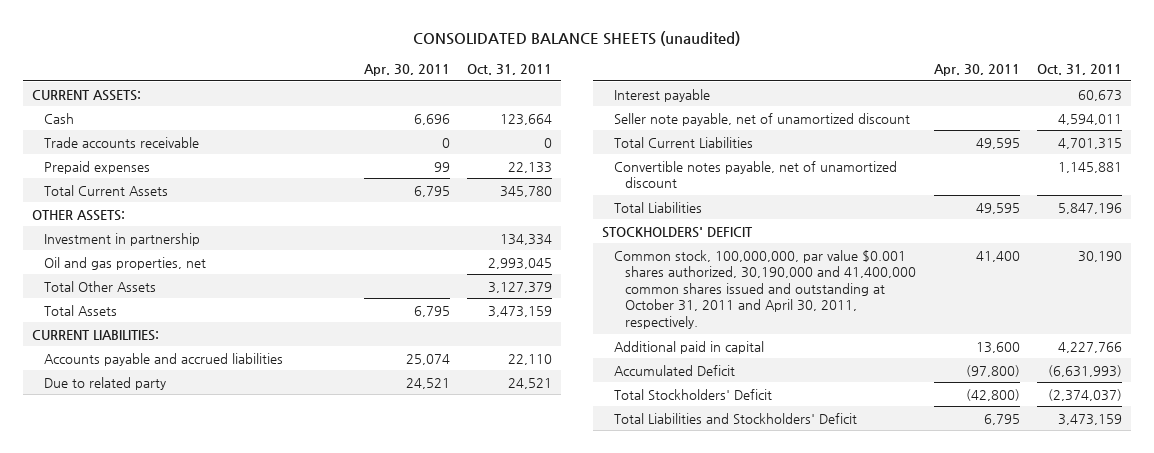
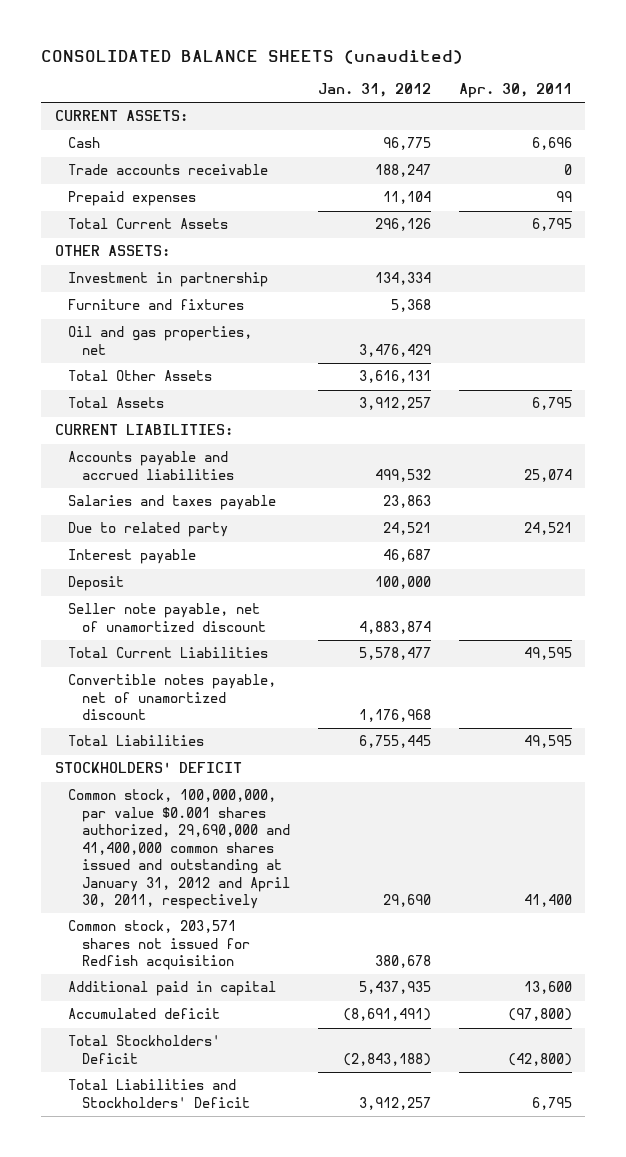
[467,64,553,76] Oct. 31, 2011 -> none
none -> [317,82,431,97] Jan. 31, 2012
none -> [68,299,245,311] Furniture and fixtures
none -> [68,495,277,511] Salaries and taxes payable
none -> [68,576,125,592] Deposit
[613,249,917,329] Common stock, 100,000,000, par value $0.001 shares authorized, 30,190,000 and 41,400,000 common shares issued and outstanding at October 31, 2011 and April 30, 2011, respectively. -> [68,789,291,910] Common stock, 100,000,000, par value $0.001 shares authorized, 29,690,000 and 41,400,000 common shares issued and outstanding at January 31, 2012 and April 30, 2011, respectively
none -> [68,920,251,971] Common stock, 203,571 shares not issued for Redfish acquisition
[613,364,735,376] Accumulated Deficit -> [68,1008,221,1020] Accumulated deficit

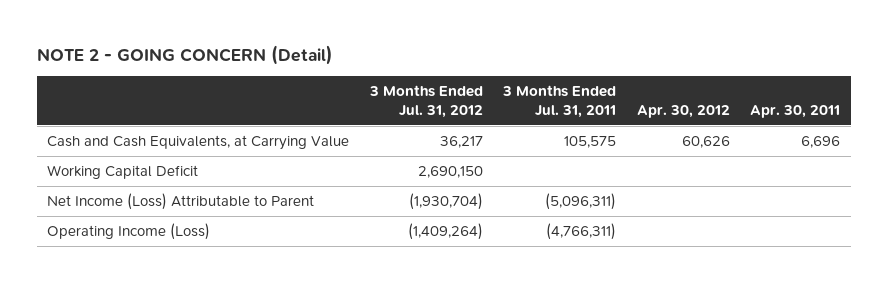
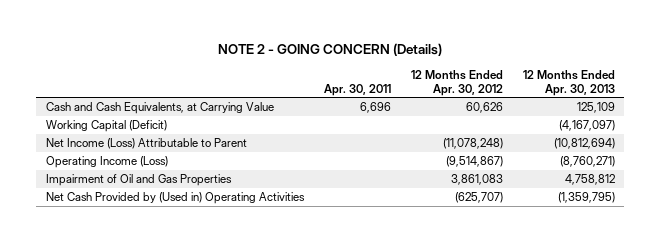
[37,44,334,65] NOTE 2 - GOING CONCERN (Detail) -> [218,43,443,57] NOTE 2 - GOING CONCERN (Details)
[368,84,483,118] 3 Months Ended Jul. 31, 2012 -> none
[502,84,617,118] 3 Months Ended Jul. 31, 2011 -> none
[636,104,730,118] Apr. 30, 2012 -> none
none -> [410,70,503,96] 12 Months Ended Apr. 30, 2012
none -> [522,70,615,96] 12 Months Ended Apr. 30, 2013
[47,165,199,180] Working Capital Deficit -> [46,120,168,133] Working Capital (Deficit)
none -> [46,174,233,187] Impairment of Oil and Gas Properties
none -> [46,192,306,205] Net Cash Provided by (Used in) Operating Activities

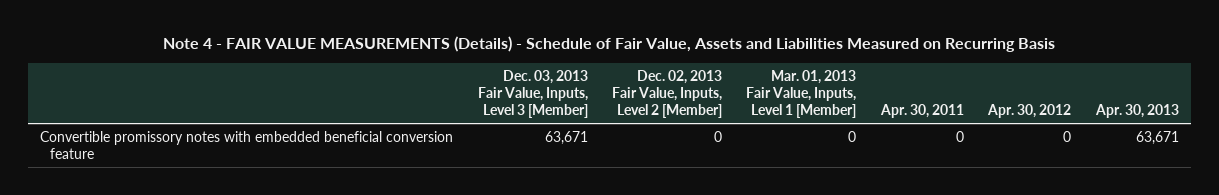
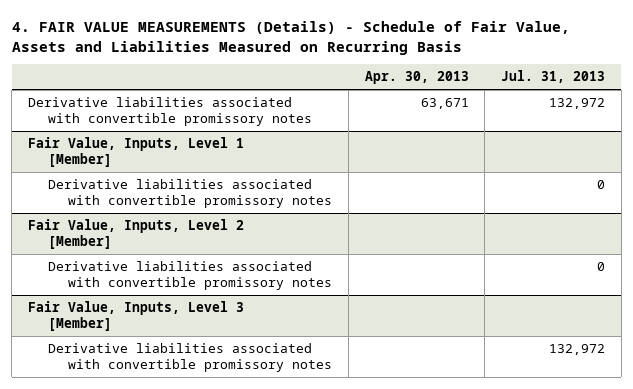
[163,36,1056,53] Note 4 - FAIR VALUE MEASUREMENTS (Details) - Schedule of Fair Value, Assets and Liabilities Measured on Recurring Basis -> [11,20,570,55] 4. FAIR VALUE MEASUREMENTS (Details) - Schedule of Fair Value, Assets and Liabilities Measured on Recurring Basis
[477,70,588,119] Dec. 03, 2013 Fair Value, Inputs, Level 3 [Member] -> none
[612,70,723,119] Dec. 02, 2013 Fair Value, Inputs, Level 2 [Member] -> none
[746,70,857,119] Mar. 01, 2013 Fair Value, Inputs, Level 1 [Member] -> none
[879,104,964,119] Apr. 30, 2011 -> none
[987,104,1072,119] Apr. 30, 2012 -> none
none -> [501,70,606,84] Jul. 31, 2013
[40,131,454,159] Convertible promissory notes with embedded beneficial conversion feature -> [28,97,313,127] Derivative liabilities associated with convertible promissory notes
none -> [28,137,245,168] Fair Value, Inputs, Level 1 [Member]
none -> [48,179,333,209] Derivative liabilities associated with convertible promissory notes
none -> [28,219,245,250] Fair Value, Inputs, Level 2 [Member]
none -> [48,261,333,291] Derivative liabilities associated with convertible promissory notes
none -> [28,301,245,332] Fair Value, Inputs, Level 3 [Member]
none -> [48,343,333,373] Derivative liabilities associated with convertible promissory notes

